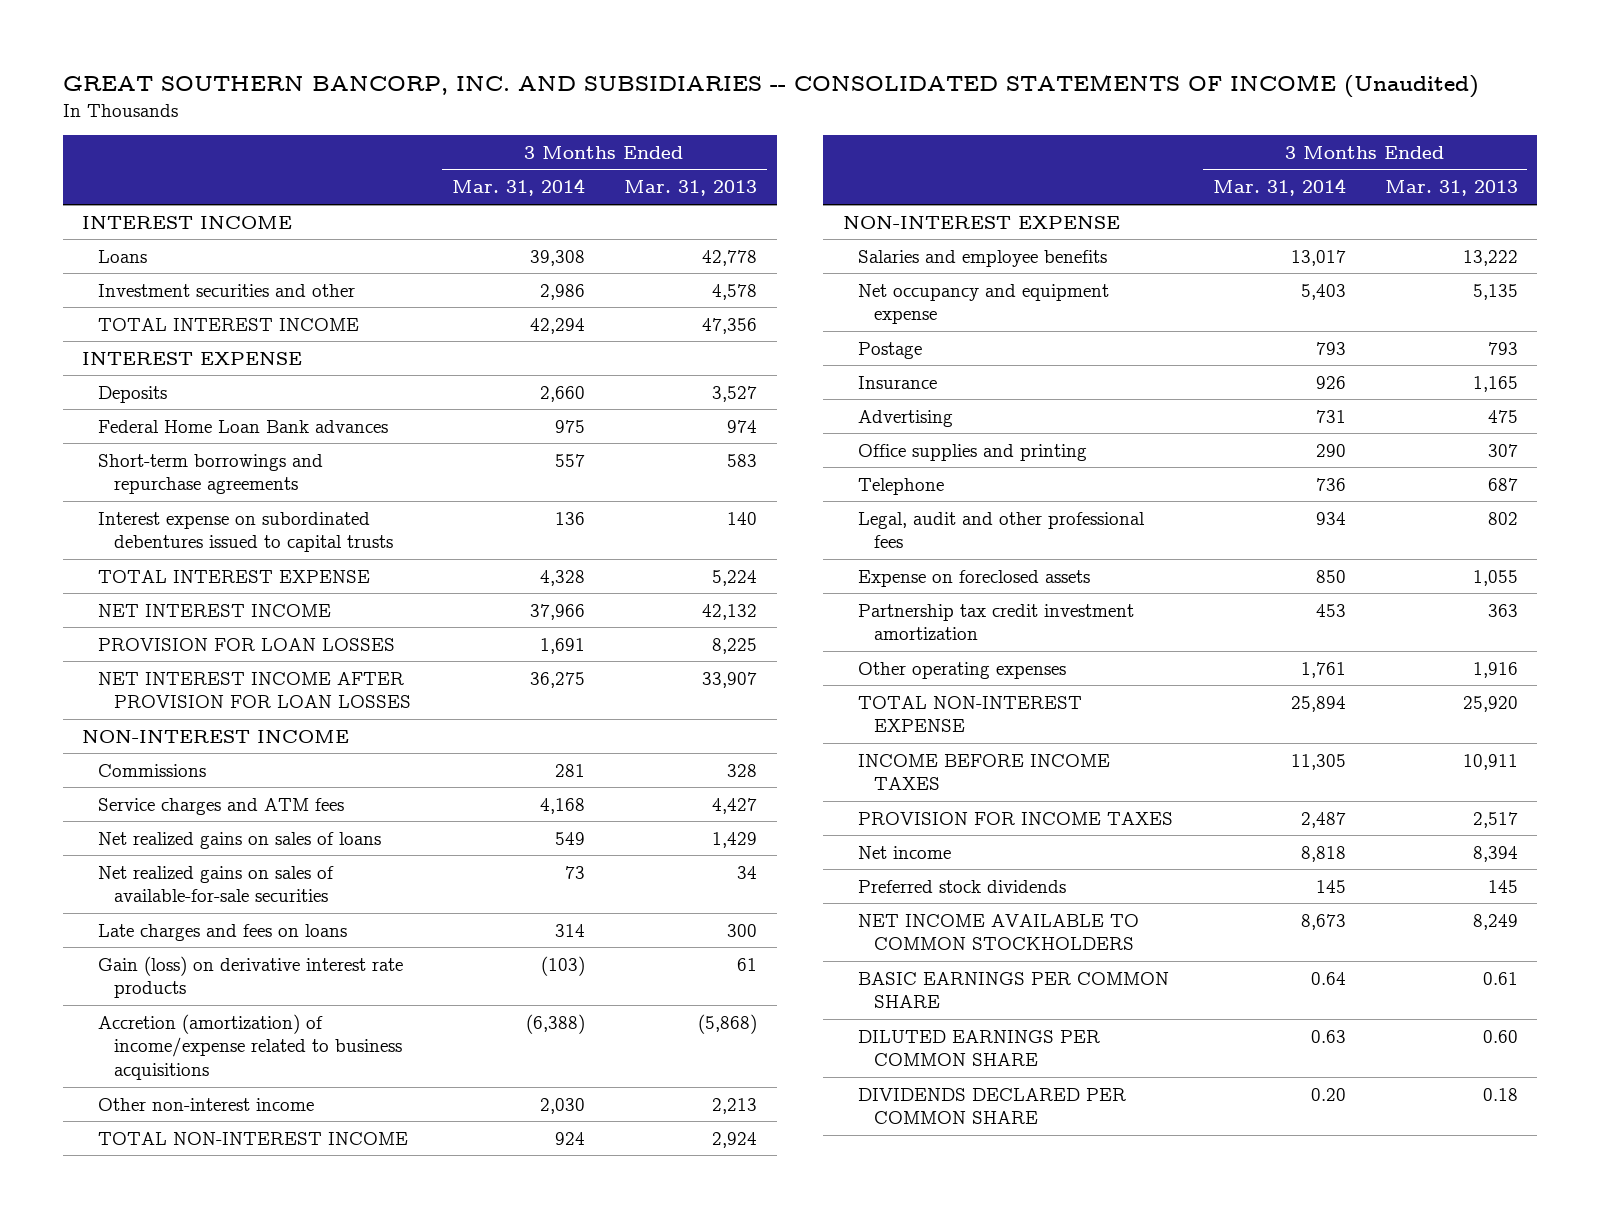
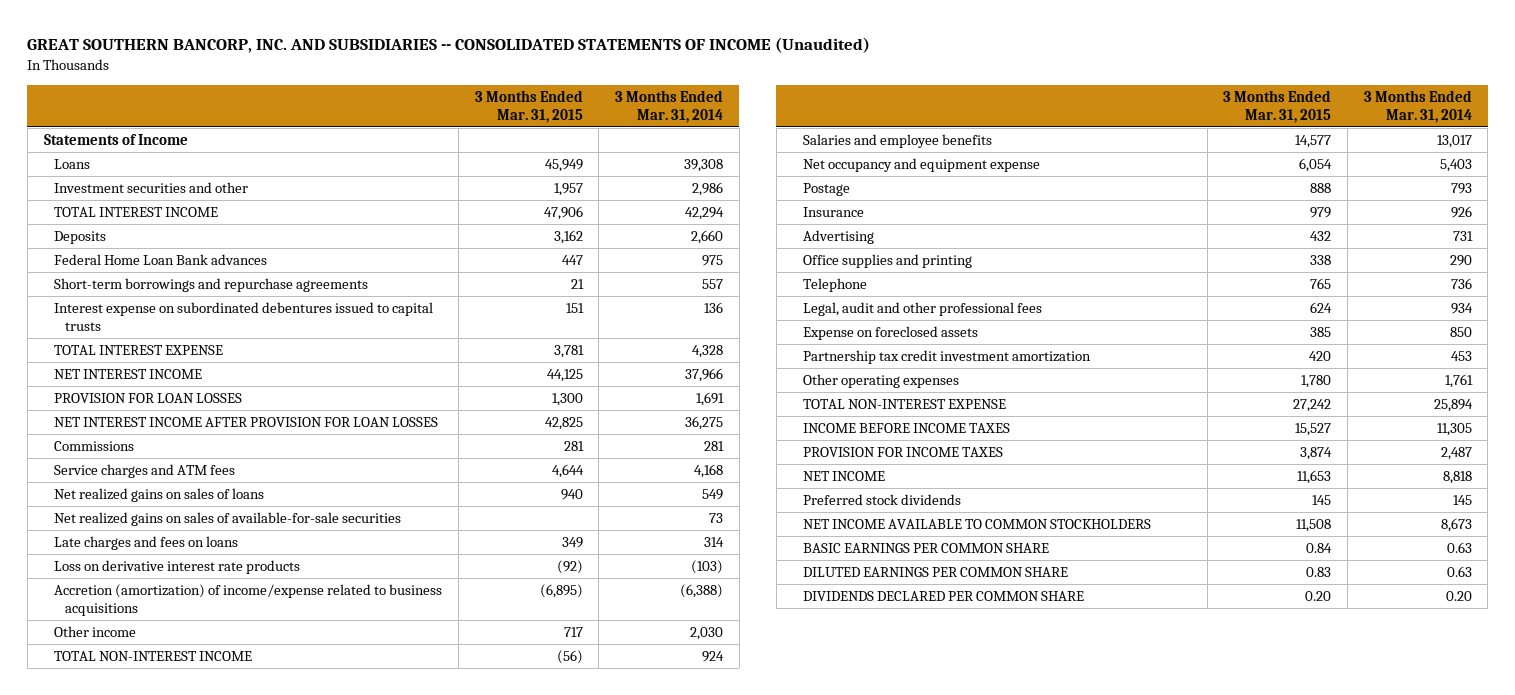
[624,180,758,197] Mar. 31, 2013 -> none
none -> [474,90,583,123] 3 Months Ended Mar. 31, 2015
[82,215,293,229] INTEREST INCOME -> none
none -> [43,134,188,146] Statements of Income
[82,351,303,365] INTEREST EXPENSE -> none
[82,729,350,743] NON-INTEREST INCOME -> none
[97,955,403,999] Gain (loss) on derivative interest rate products -> [54,560,301,575] Loss on derivative interest rate products
[97,1097,314,1111] Other non-interest income -> [54,626,137,638] Other income
[842,215,1120,229] NON-INTEREST EXPENSE -> none
[858,845,952,859] Net income -> [802,471,885,482] NET INCOME
[1310,971,1346,985] 0.64 -> [1446,542,1472,554] 0.63

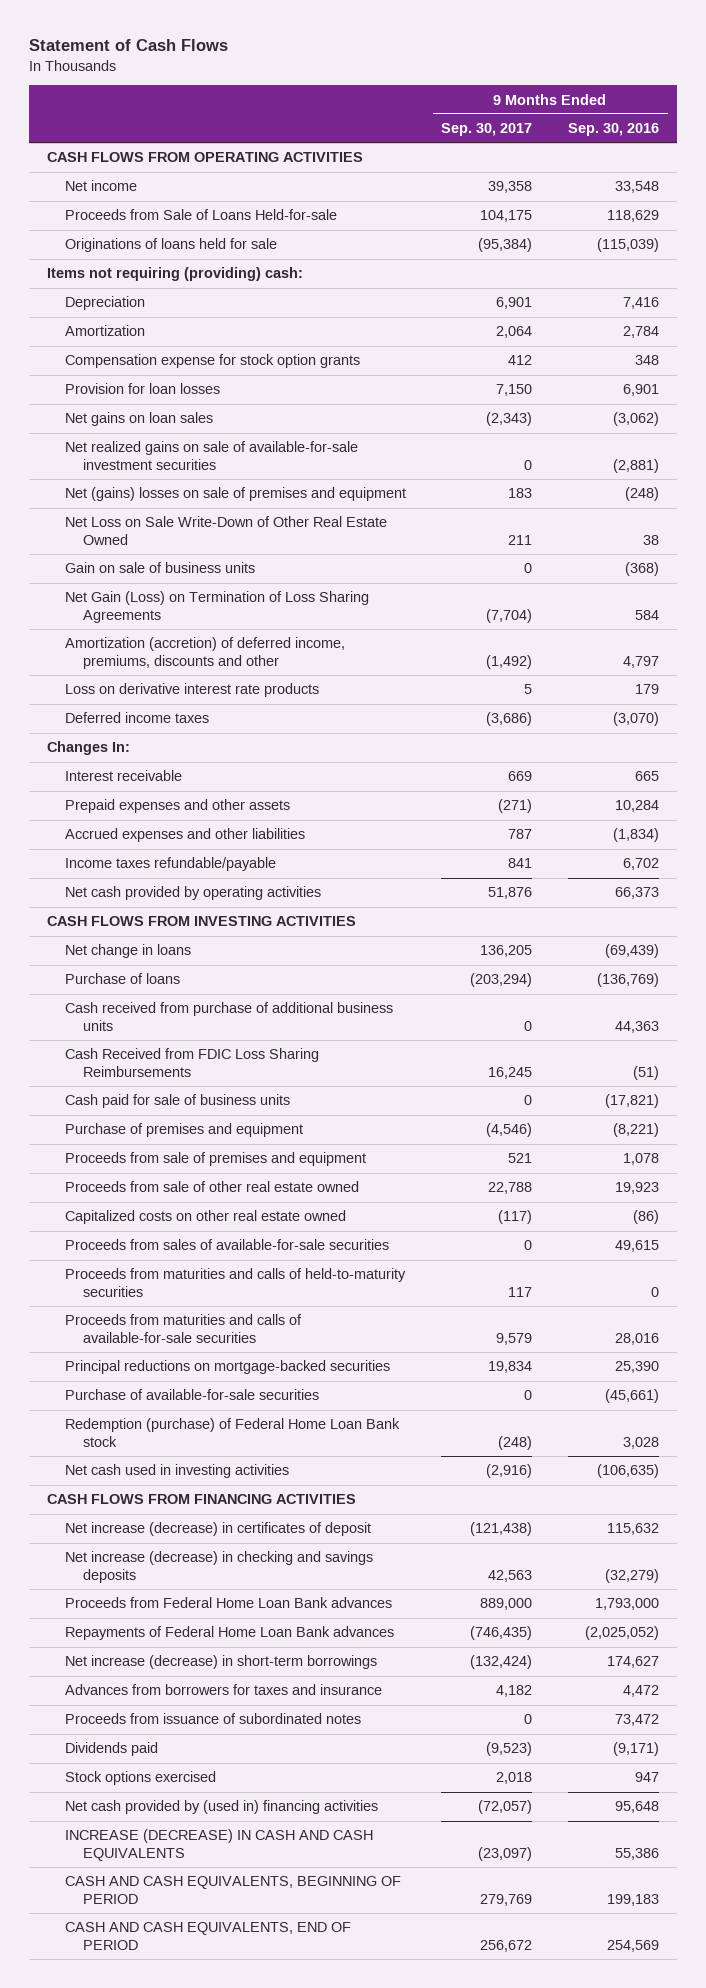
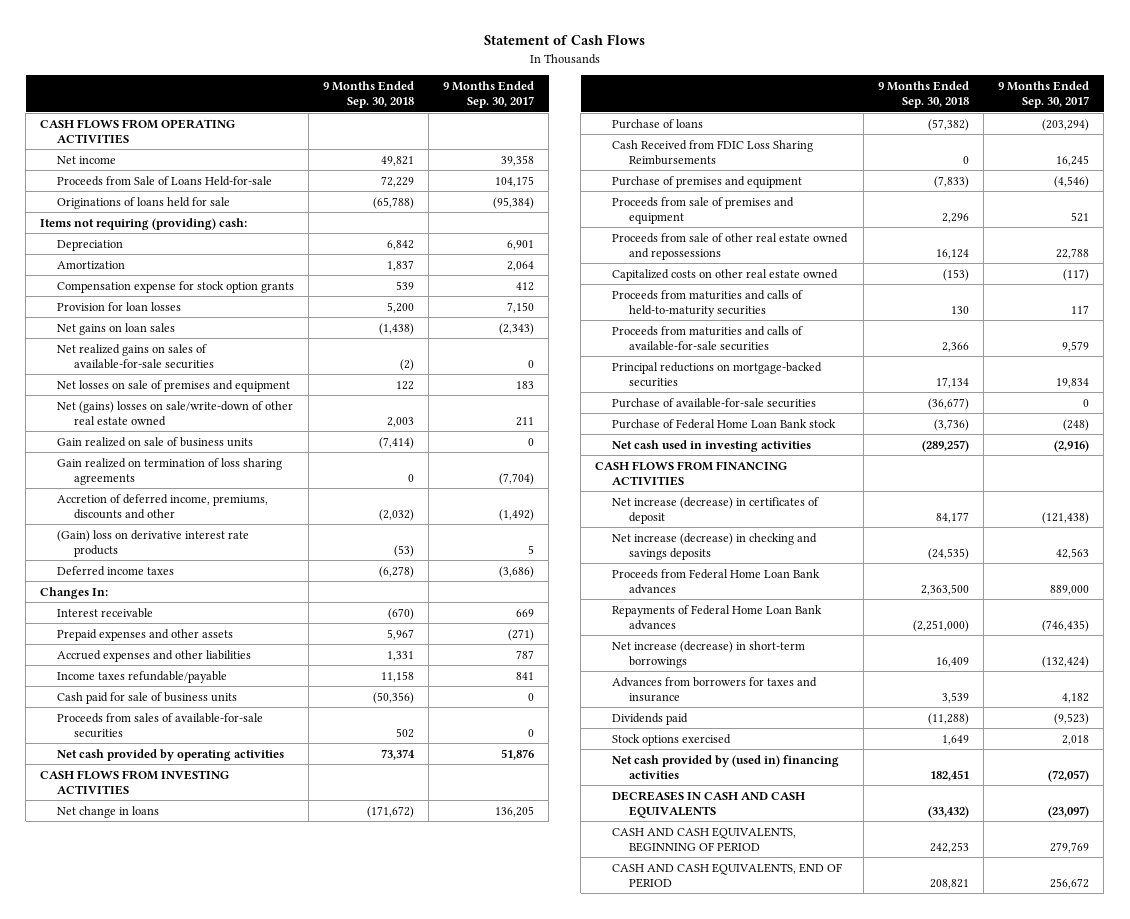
[567,123,659,137] Sep. 30, 2016 -> none
none -> [323,80,415,109] 9 Months Ended Sep. 30, 2018
[64,441,358,471] Net realized gains on sale of available-for-sale investment securities -> [57,343,215,370] Net realized gains on sales of available-for-sale securities
[64,487,406,502] Net (gains) losses on sale of premises and equipment -> [57,379,291,392] Net losses on sale of premises and equipment
[64,516,387,546] Net Loss on Sale Write-Down of Other Real Estate Owned -> [57,400,294,427] Net (gains) losses on sale/write-down of other real estate owned
[64,562,255,574] Gain on sale of business units -> [57,436,254,447] Gain realized on sale of business units
[64,591,369,624] Net Gain (Loss) on Termination of Loss Sharing Agreements -> [57,457,283,486] Gain realized on termination of loss sharing agreements
[64,637,345,670] Amortization (accretion) of deferred income, premiums, discounts and other -> [57,493,269,520] Accretion of deferred income, premiums, discounts and other
[64,683,319,698] Loss on derivative interest rate products -> [57,529,250,558] (Gain) loss on derivative interest rate products
[64,1094,290,1109] Cash paid for sale of business units -> [57,691,238,704] Cash paid for sale of business units
[64,1239,389,1251] Proceeds from sales of available-for-sale securities -> [57,712,264,739] Proceeds from sales of available-for-sale securities
[64,1002,393,1032] Cash received from purchase of additional business units -> none
[64,1181,359,1193] Proceeds from sale of other real estate owned -> [612,232,849,261] Proceeds from sale of other real estate owned and repossessions
[64,1418,400,1448] Redemption (purchase) of Federal Home Loan Bank stock -> [612,418,837,429] Purchase of Federal Home Loan Bank stock
[64,1713,361,1725] Proceeds from issuance of subordinated notes -> none
[64,1829,373,1862] INCREASE (DECREASE) IN CASH AND CASH EQUIVALENTS -> [612,790,806,819] DECREASES IN CASH AND CASH EQUIVALENTS

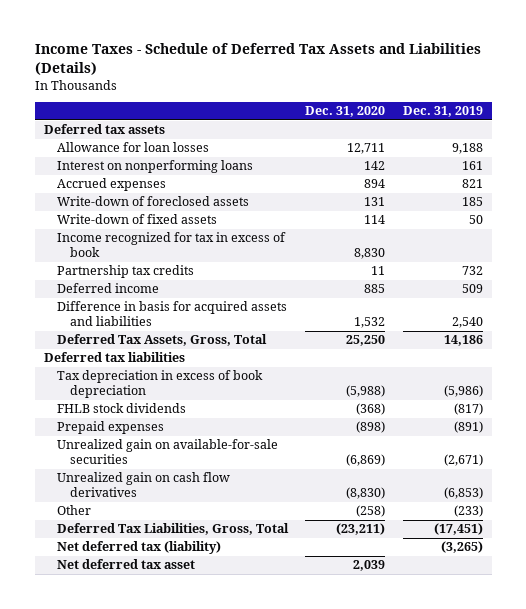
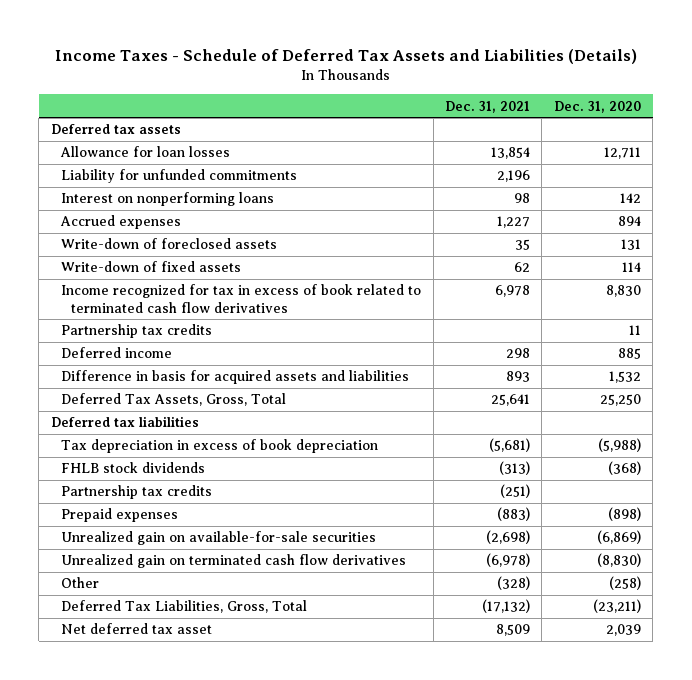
[402,106,483,118] Dec. 31, 2019 -> none
none -> [444,100,530,113] Dec. 31, 2021
none -> [61,169,298,184] Liability for unfunded commitments
[56,232,286,257] Income recognized for tax in excess of book -> [61,284,422,313] Income recognized for tax in excess of book related to terminated cash flow derivatives
none -> [61,485,213,500] Partnership tax credits
[56,472,230,497] Unrealized gain on cash flow derivatives -> [61,554,407,569] Unrealized gain on terminated cash flow derivatives
[56,541,221,555] Net deferred tax (liability) -> none

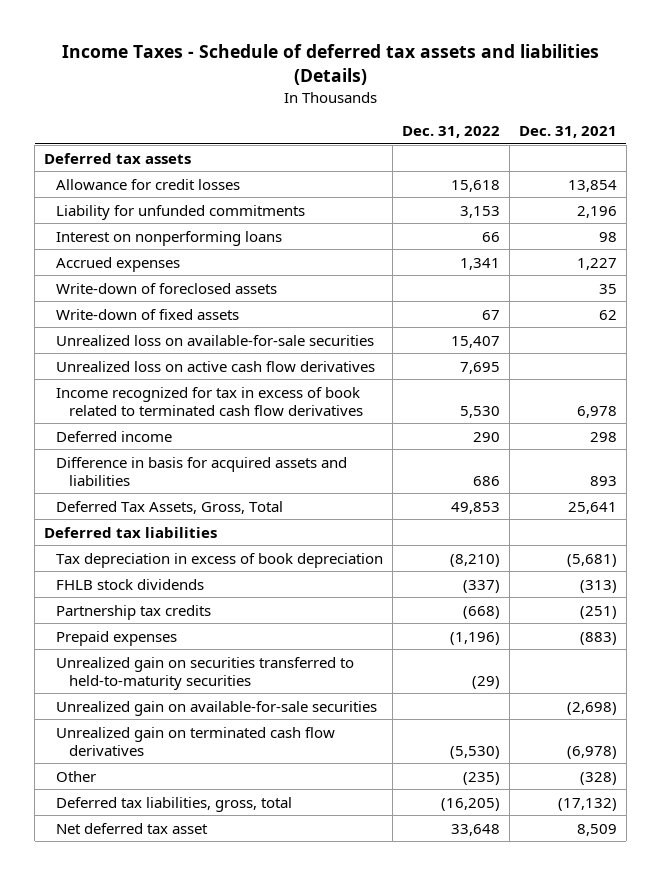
[54,48,637,64] Income Taxes - Schedule of Deferred Tax Assets and Liabilities (Details) -> [61,44,599,86] Income Taxes - Schedule of deferred tax assets and liabilities (Details)
[553,100,641,113] Dec. 31, 2020 -> none
none -> [402,126,501,139] Dec. 31, 2022
[60,146,231,158] Allowance for loan losses -> [56,178,241,190] Allowance for credit losses
none -> [56,334,375,346] Unrealized loss on available-for-sale securities
none -> [56,360,376,372] Unrealized loss on active cash flow derivatives
[61,324,213,339] Partnership tax credits -> none
none -> [56,656,355,690] Unrealized gain on securities transferred to held-to-maturity securities
[61,600,308,614] Deferred Tax Liabilities, Gross, Total -> [56,796,293,812] Deferred tax liabilities, gross, total

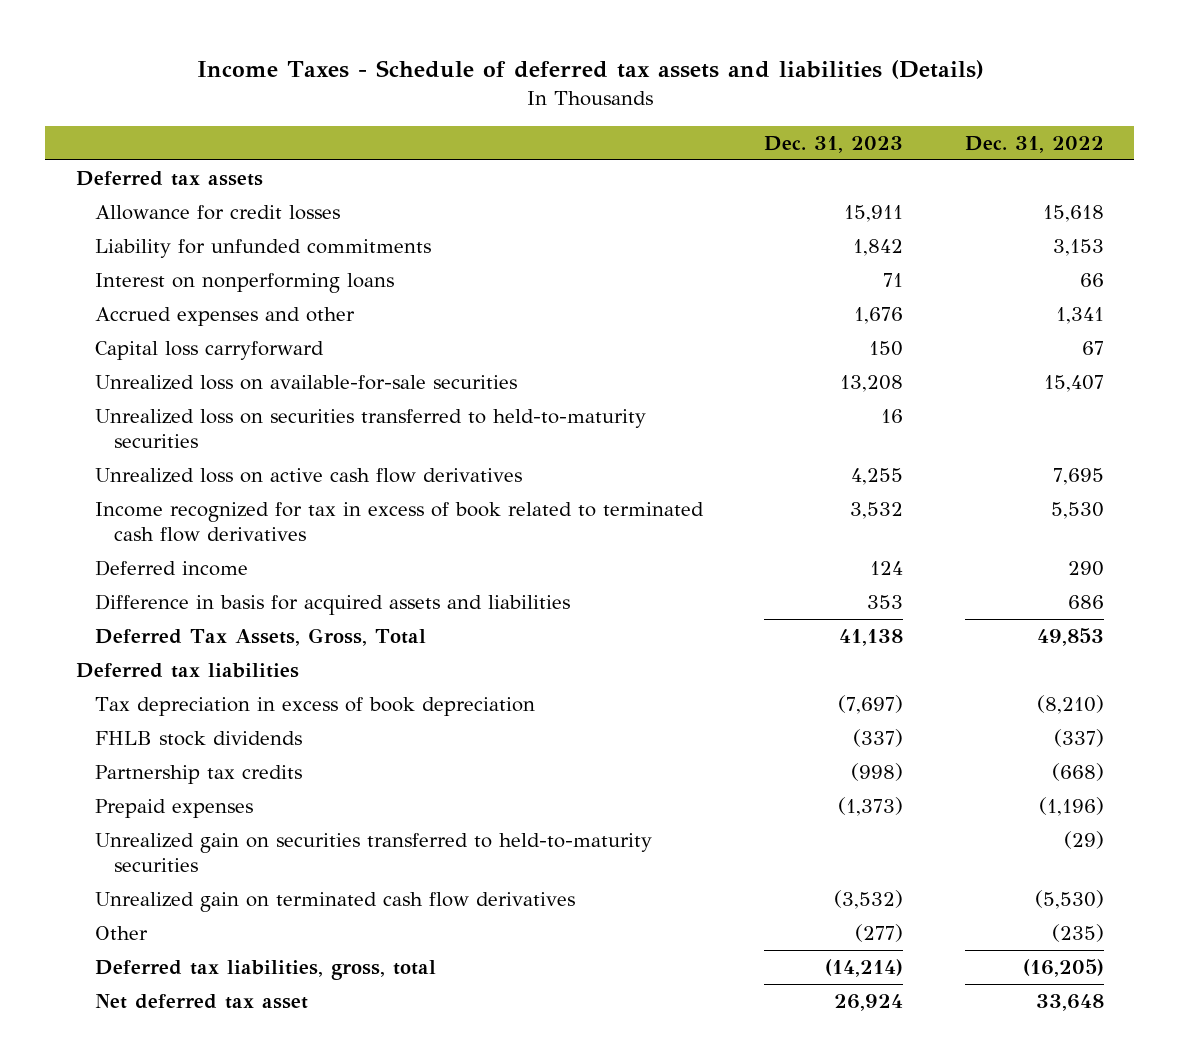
[518,126,617,139] Dec. 31, 2021 -> none
none -> [764,135,904,153] Dec. 31, 2023
[56,282,278,294] Write-down of foreclosed assets -> none
[56,308,240,320] Write-down of fixed assets -> none
[56,256,181,272] Accrued expenses -> [95,307,356,327] Accrued expenses and other
none -> [95,341,325,361] Capital loss carryforward
none -> [95,409,647,448] Unrealized loss on securities transferred to held-to-maturity securities
[56,700,378,716] Unrealized gain on available-for-sale securities -> none

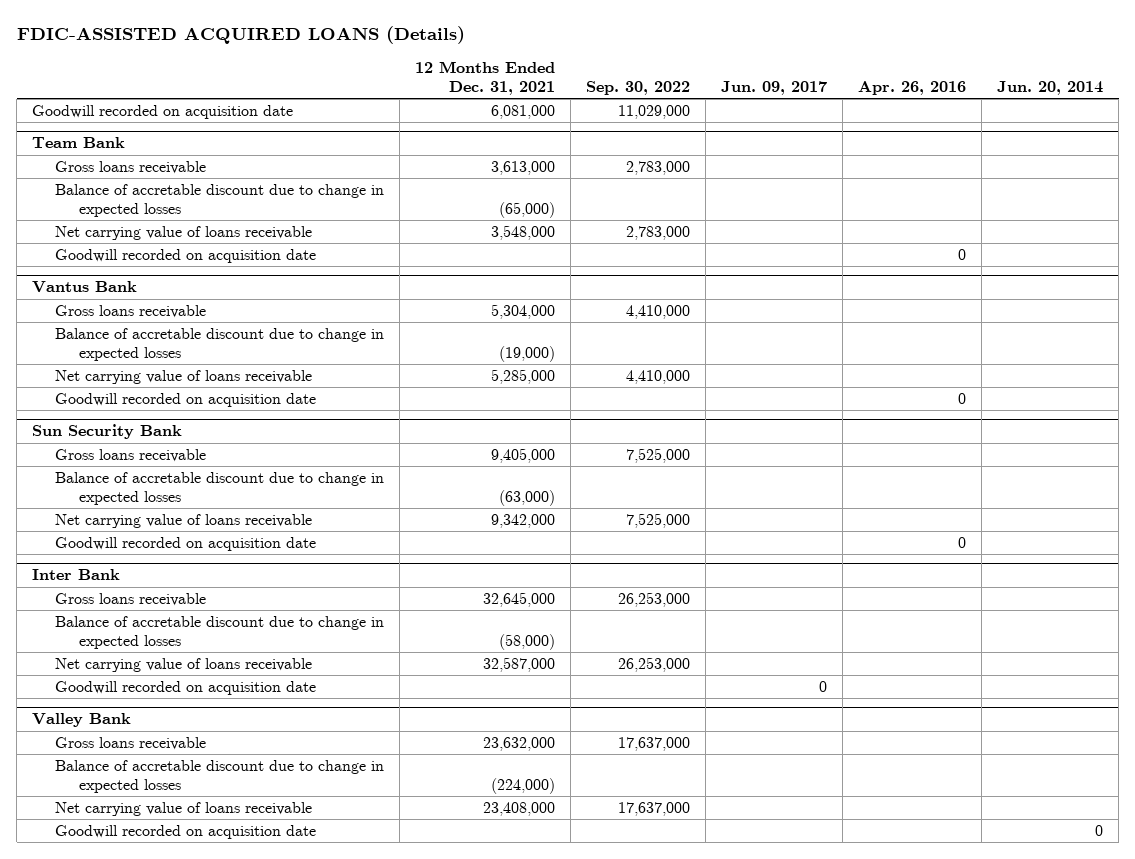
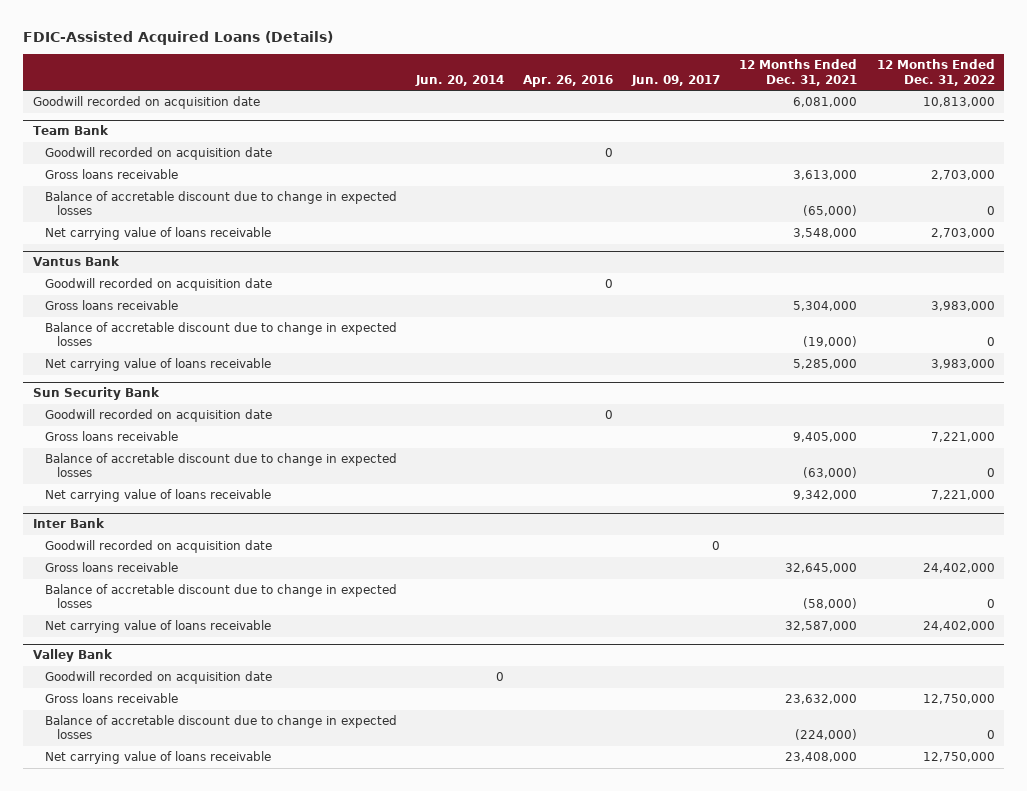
[16,26,465,45] FDIC-ASSISTED ACQUIRED LOANS (Details) -> [23,31,334,46] FDIC-Assisted Acquired Loans (Details)
[586,80,691,95] Sep. 30, 2022 -> none
none -> [876,59,995,86] 12 Months Ended Dec. 31, 2022
[55,248,317,263] Goodwill recorded on acquisition date -> [45,147,273,161] Goodwill recorded on acquisition date
[55,392,317,407] Goodwill recorded on acquisition date -> [45,278,273,292] Goodwill recorded on acquisition date
[55,536,317,551] Goodwill recorded on acquisition date -> [45,409,273,423] Goodwill recorded on acquisition date
[55,680,317,695] Goodwill recorded on acquisition date -> [45,540,273,554] Goodwill recorded on acquisition date
[55,824,317,839] Goodwill recorded on acquisition date -> [45,671,273,685] Goodwill recorded on acquisition date

